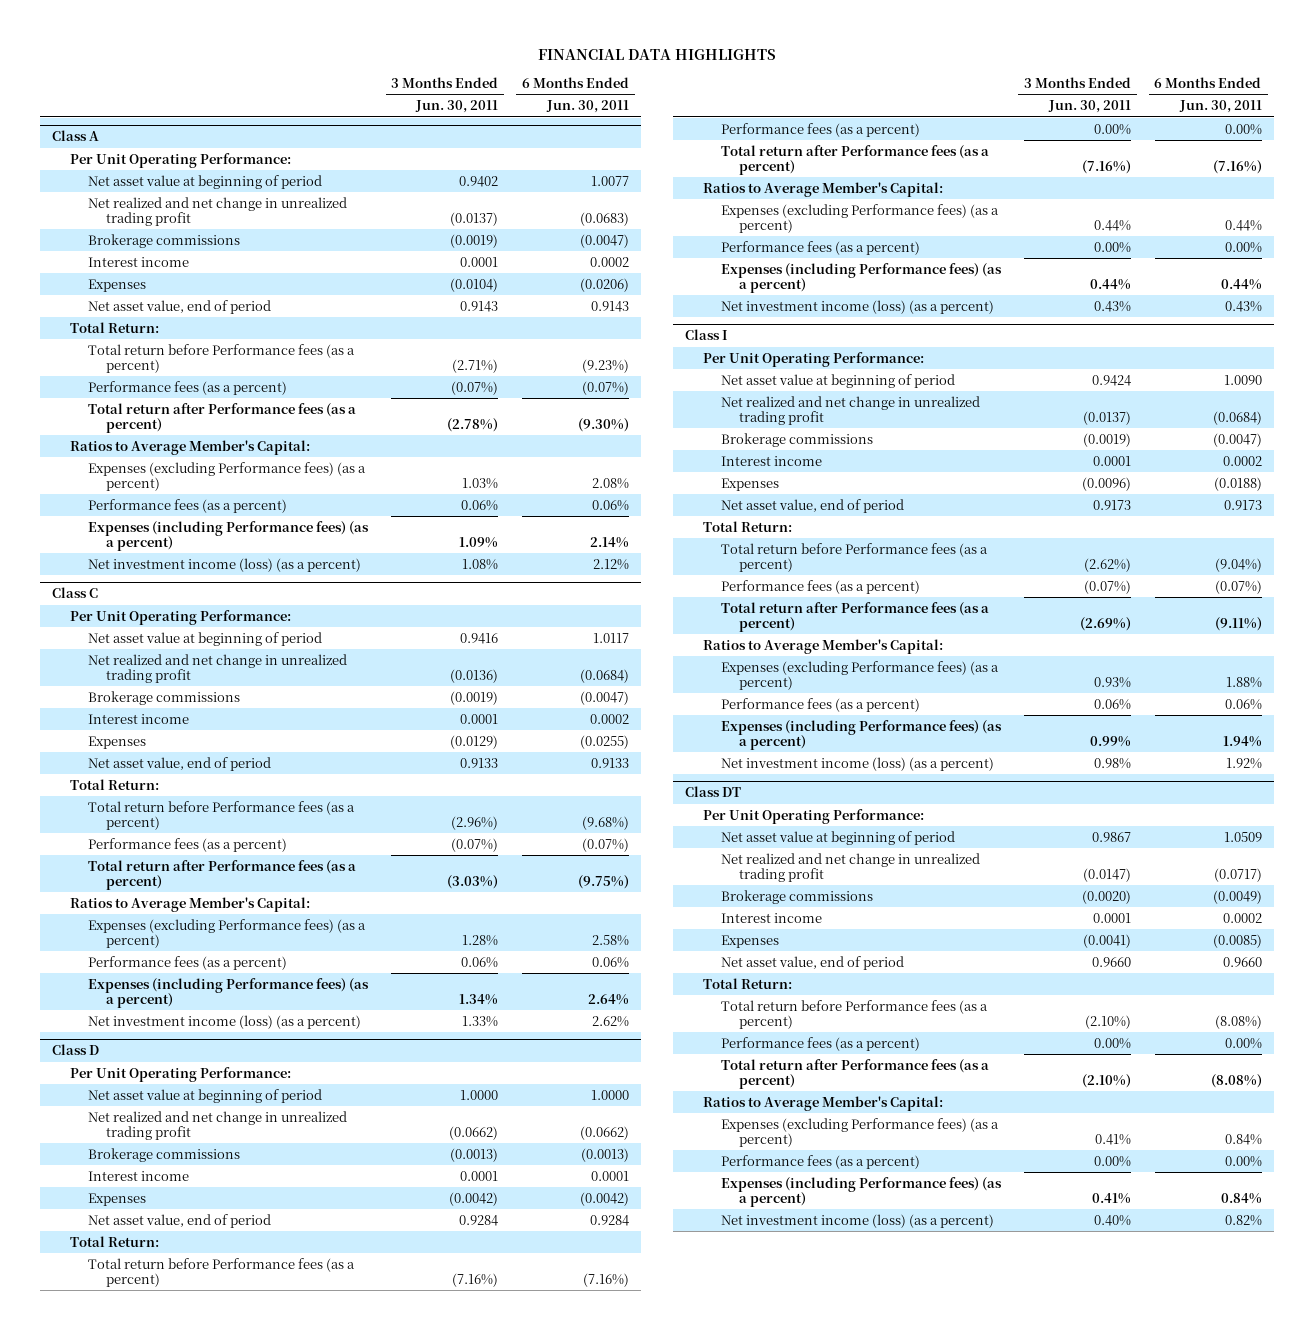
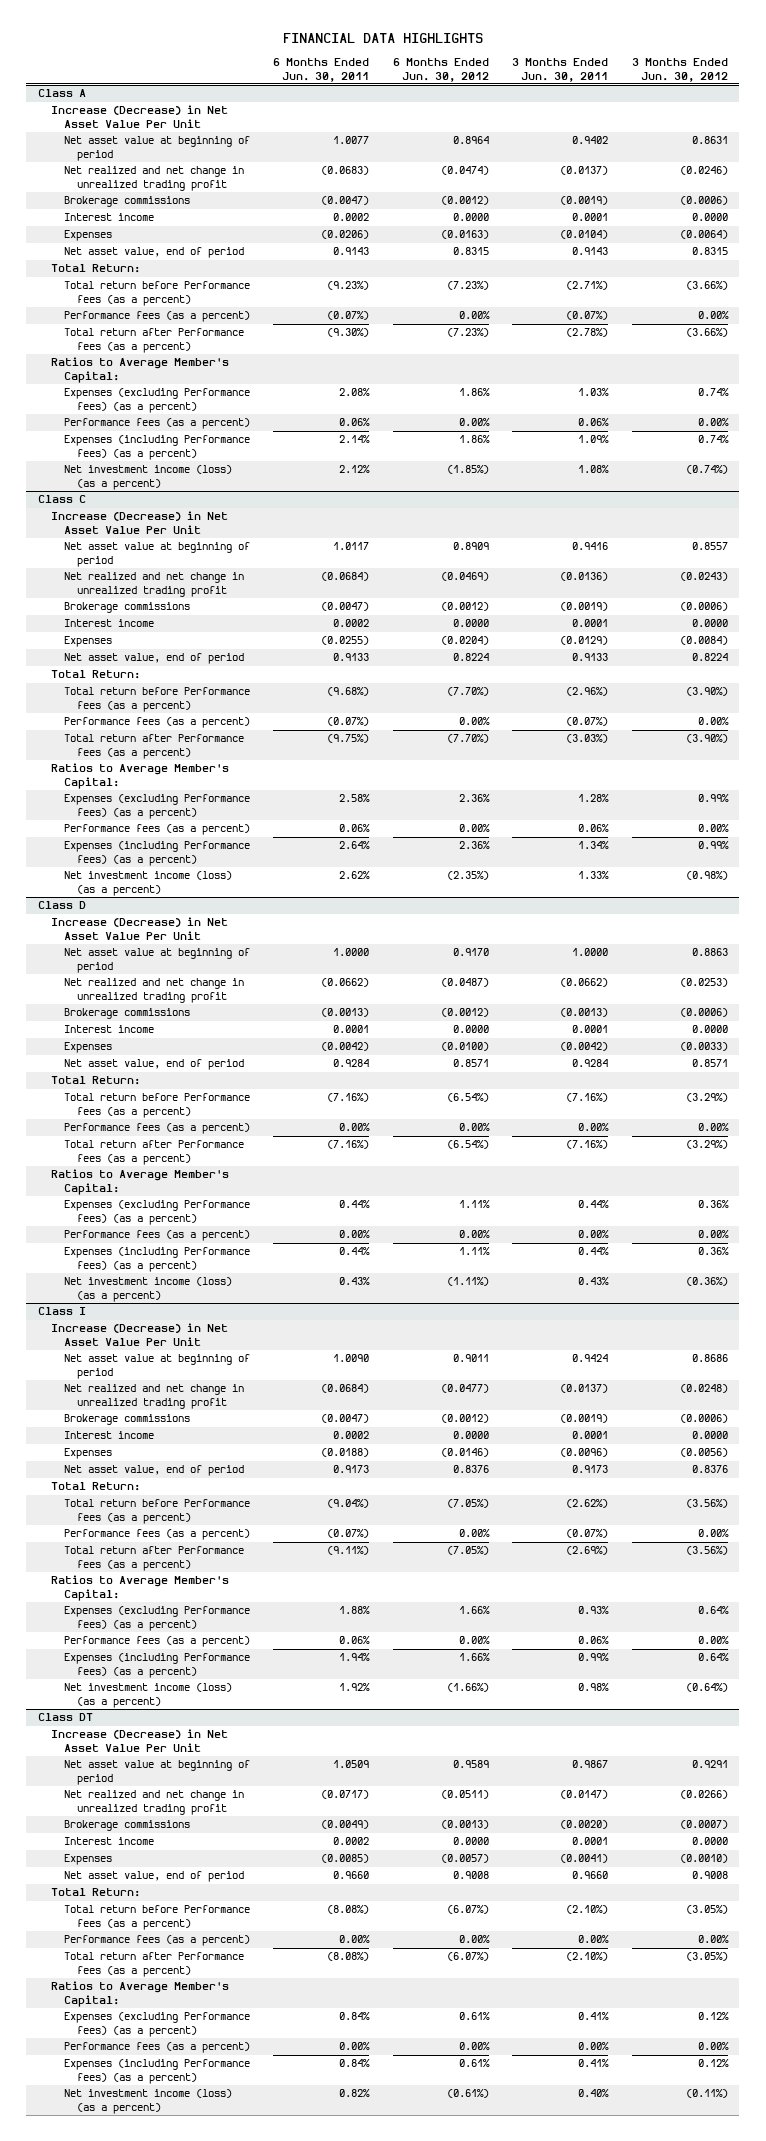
none -> [392,57,489,82] 6 Months Ended Jun. 30, 2012
none -> [631,57,728,82] 3 Months Ended Jun. 30, 2012
[69,152,291,168] Per Unit Operating Performance: -> [51,105,229,129] Increase (Decrease) in Net Asset Value Per Unit
[69,609,291,625] Per Unit Operating Performance: -> [51,511,229,535] Increase (Decrease) in Net Asset Value Per Unit
[69,1066,291,1082] Per Unit Operating Performance: -> [51,917,229,941] Increase (Decrease) in Net Asset Value Per Unit
[702,351,924,367] Per Unit Operating Performance: -> [51,1323,229,1347] Increase (Decrease) in Net Asset Value Per Unit
[702,808,924,824] Per Unit Operating Performance: -> [51,1729,229,1753] Increase (Decrease) in Net Asset Value Per Unit

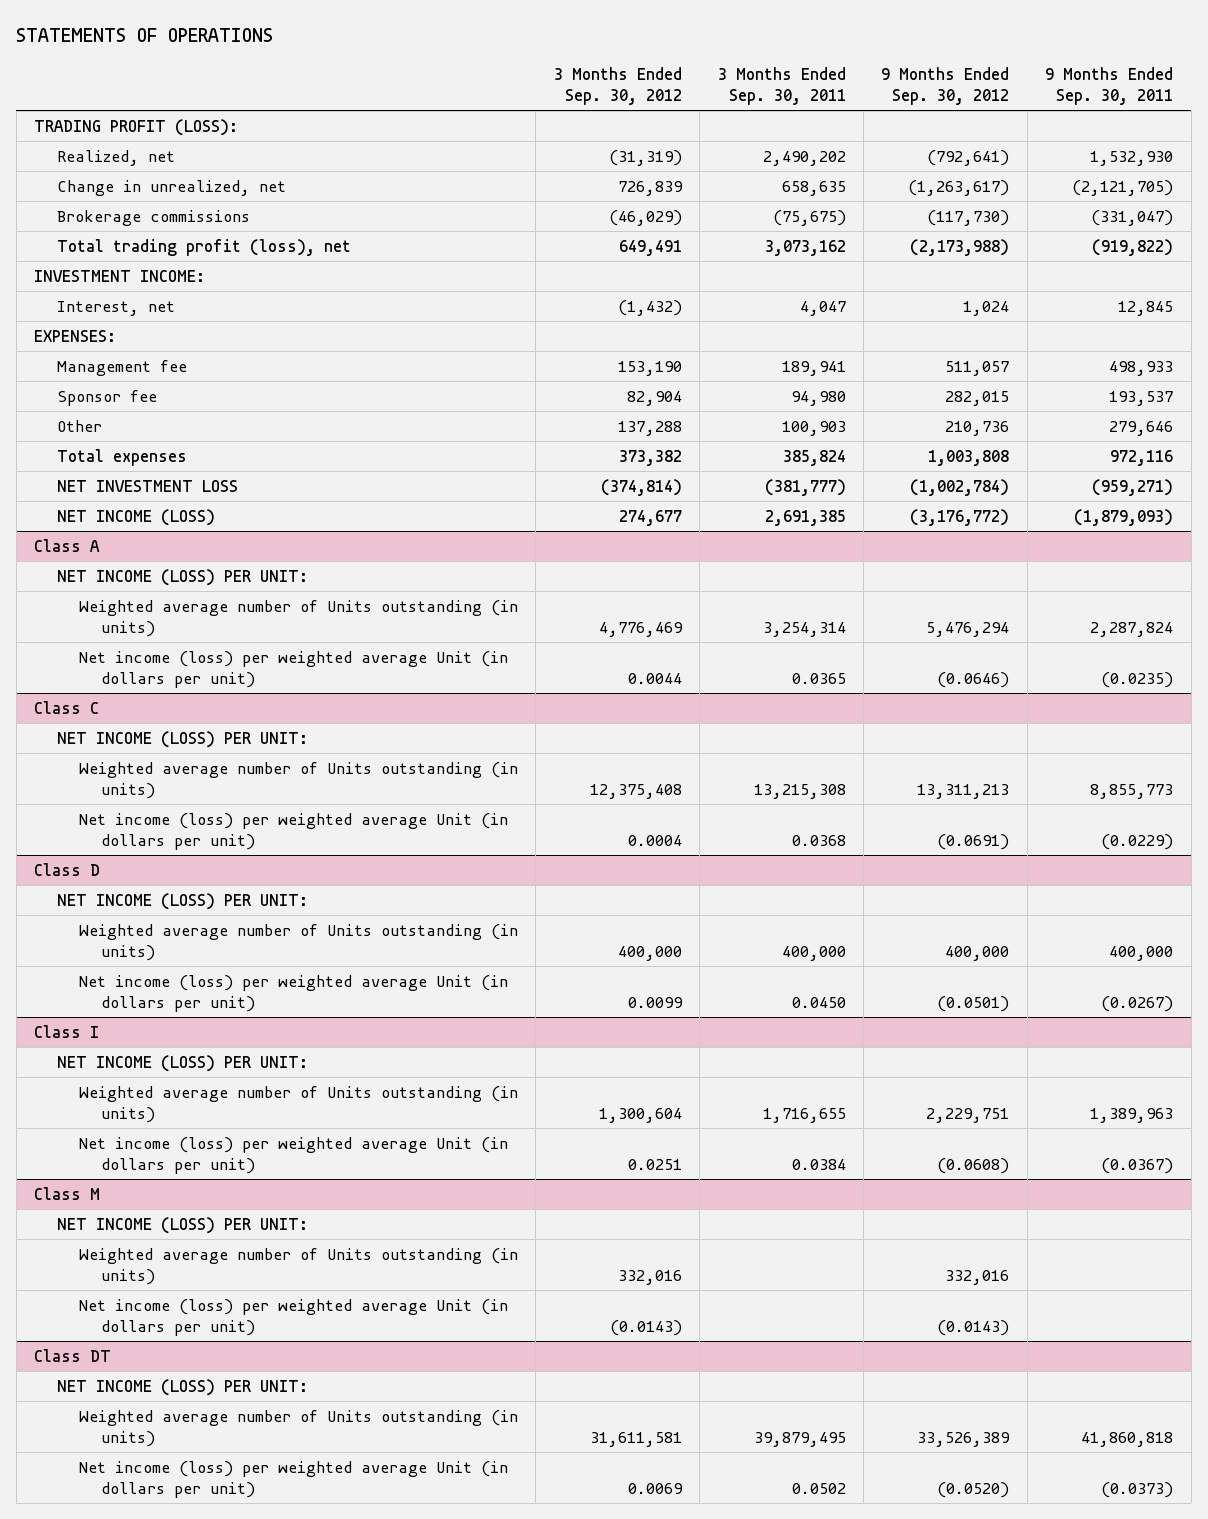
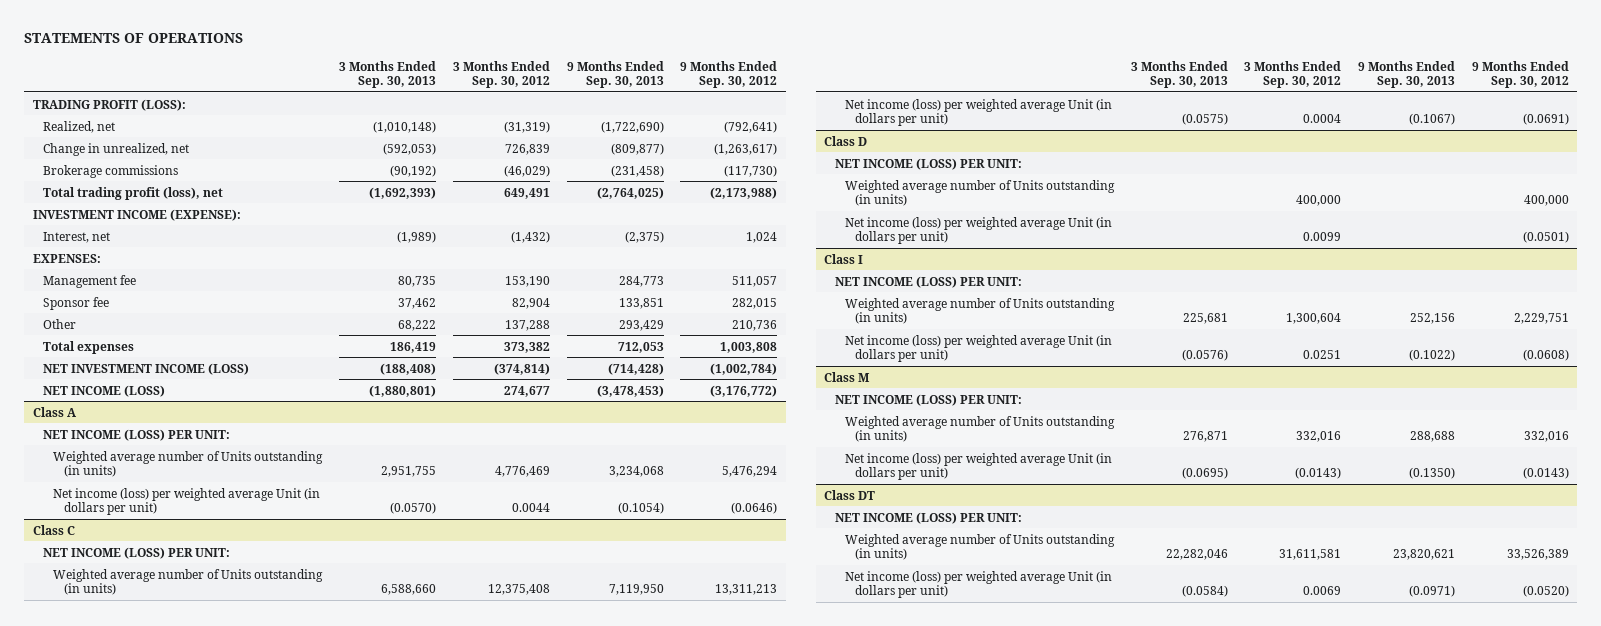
[717,66,846,105] 3 Months Ended Sep. 30, 2011 -> none
[1045,66,1174,105] 9 Months Ended Sep. 30, 2011 -> none
none -> [339,60,437,88] 3 Months Ended Sep. 30, 2013
none -> [566,60,664,88] 9 Months Ended Sep. 30, 2013
[34,269,206,282] INVESTMENT INCOME: -> [32,208,241,221] INVESTMENT INCOME (EXPENSE):
[56,479,238,492] NET INVESTMENT LOSS -> [42,362,249,375] NET INVESTMENT INCOME (LOSS)

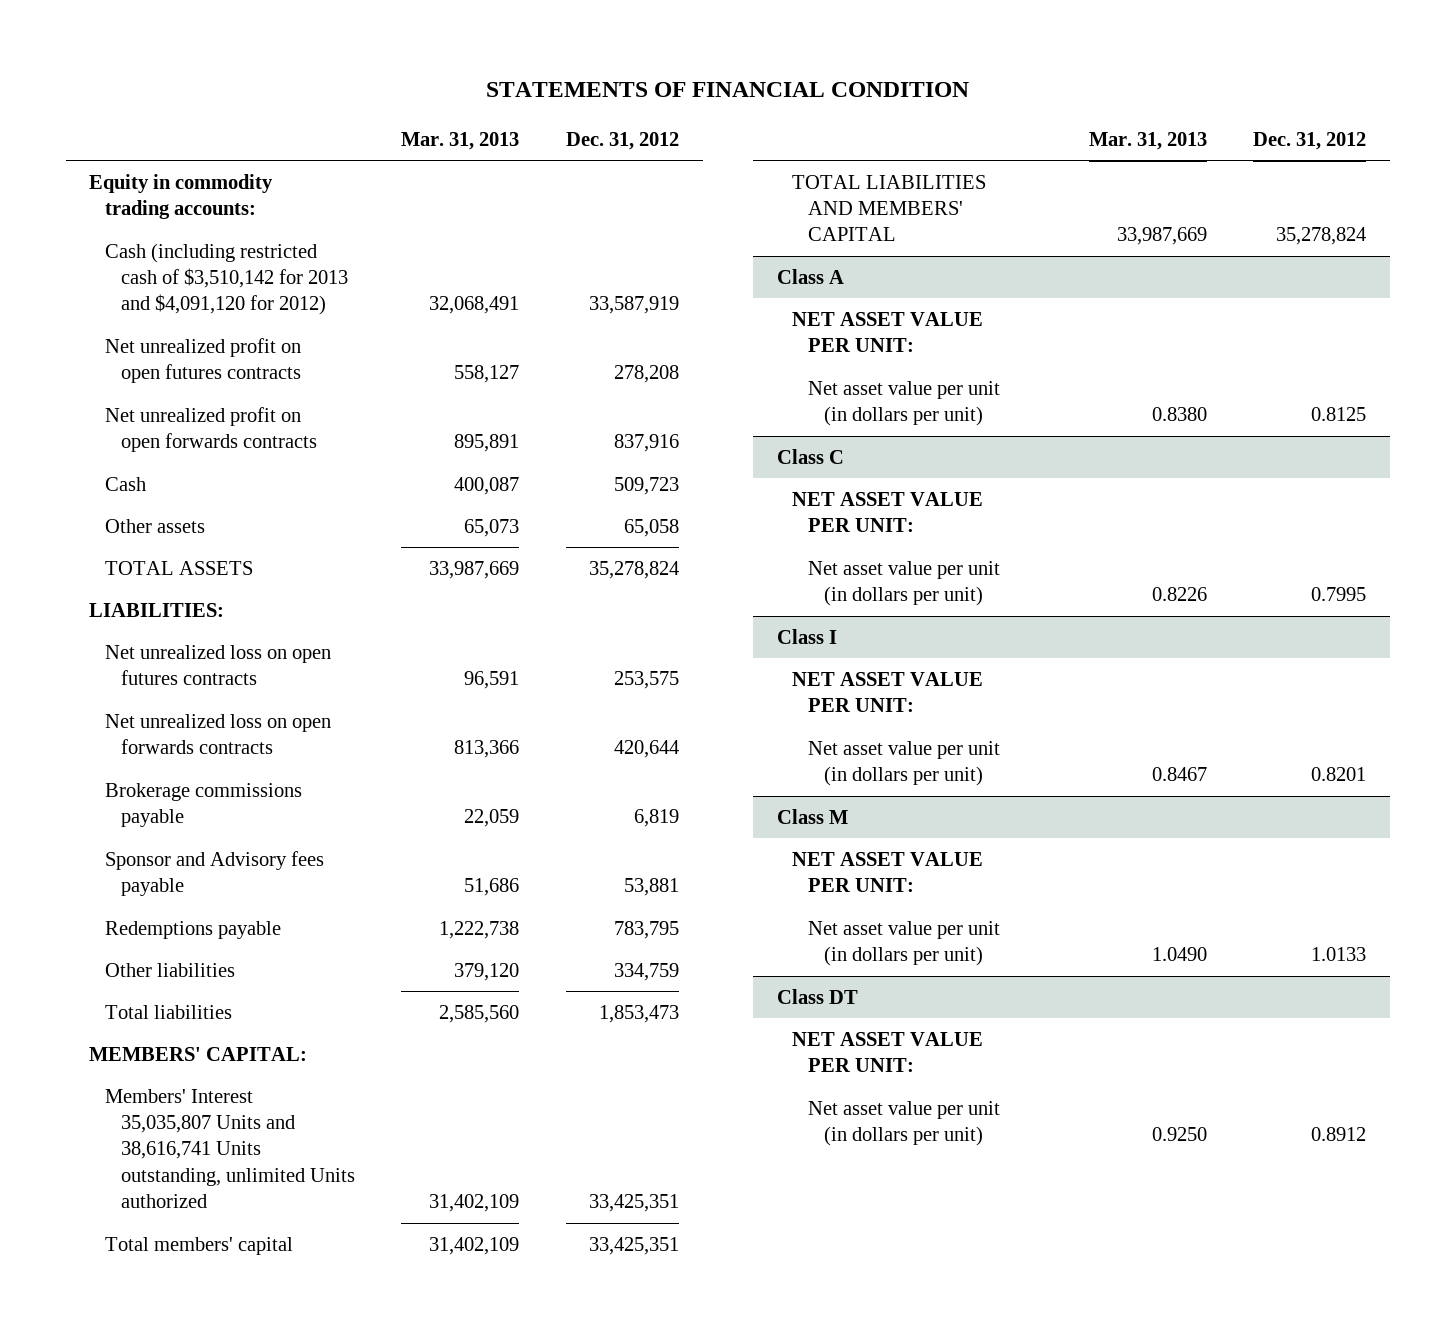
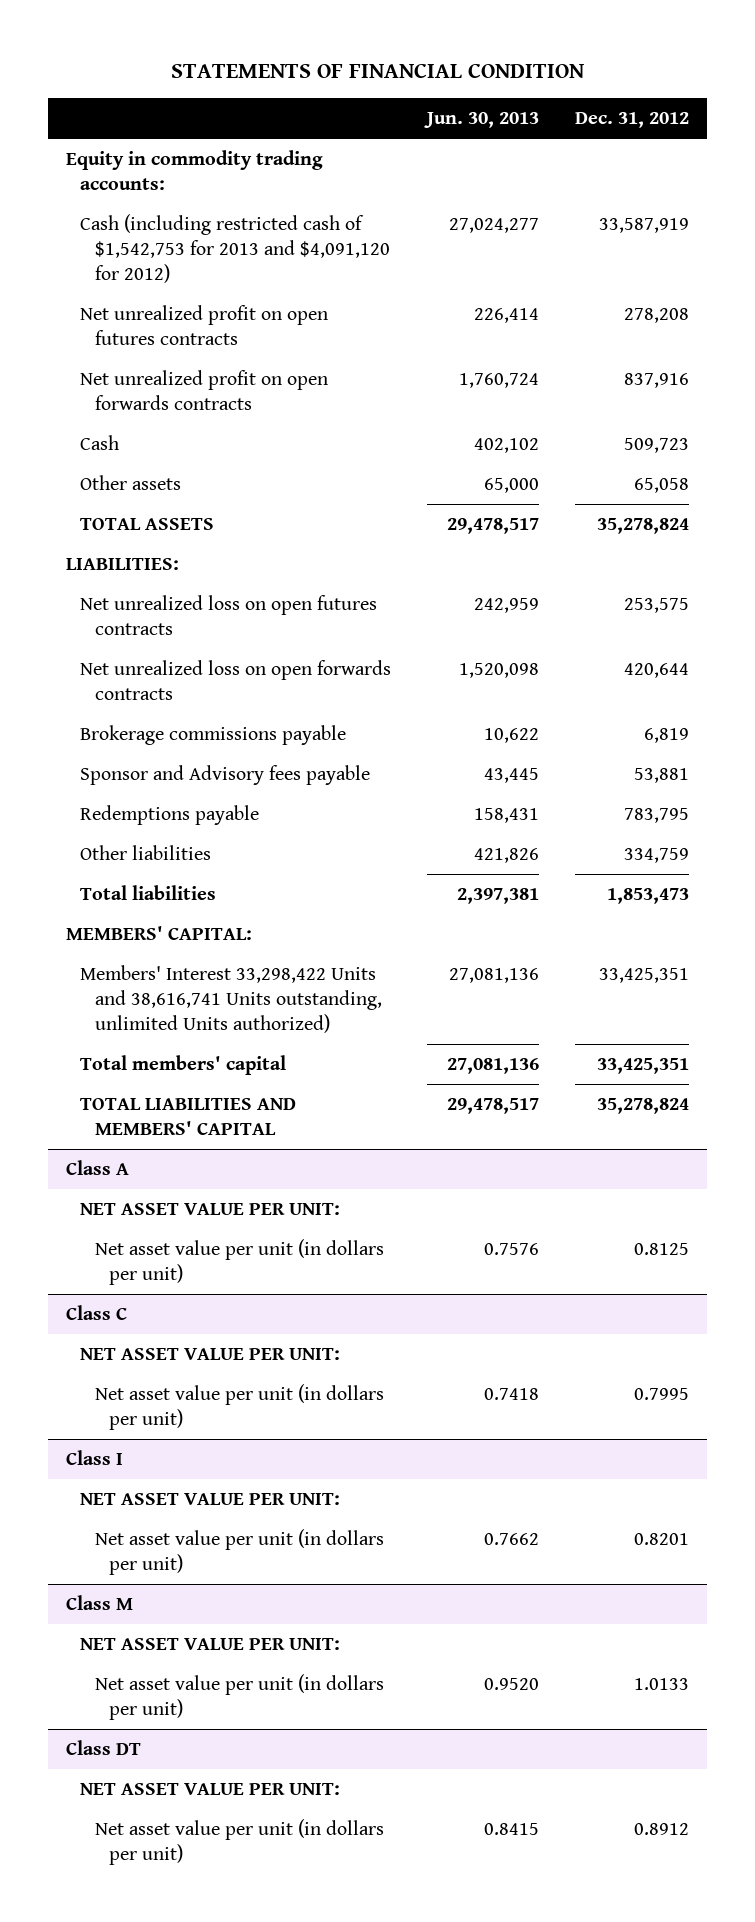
[401,131,520,150] Mar. 31, 2013 -> none
none -> [424,112,540,129] Jun. 30, 2013
[105,242,348,316] Cash (including restricted cash of $3,510,142 for 2013 and $4,091,120 for 2012) -> [80,214,390,284] Cash (including restricted cash of $1,542,753 for 2013 and $4,091,120 for 2012)
[105,1088,355,1209] Members' Interest 35,035,807 Units and 38,616,741 Units outstanding, unlimited Units authorized -> [80,965,382,1034] Members' Interest 33,298,422 Units and 38,616,741 Units outstanding, unlimited Units authorized)

